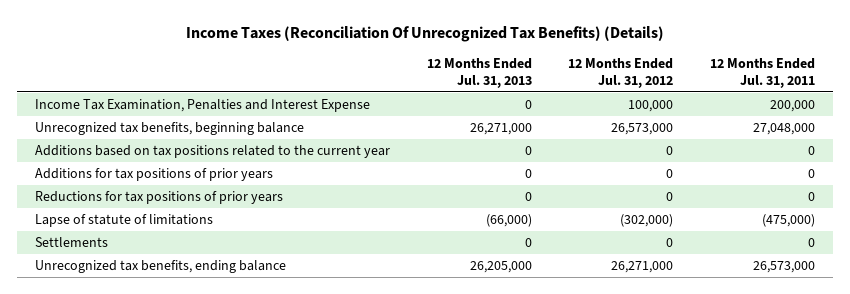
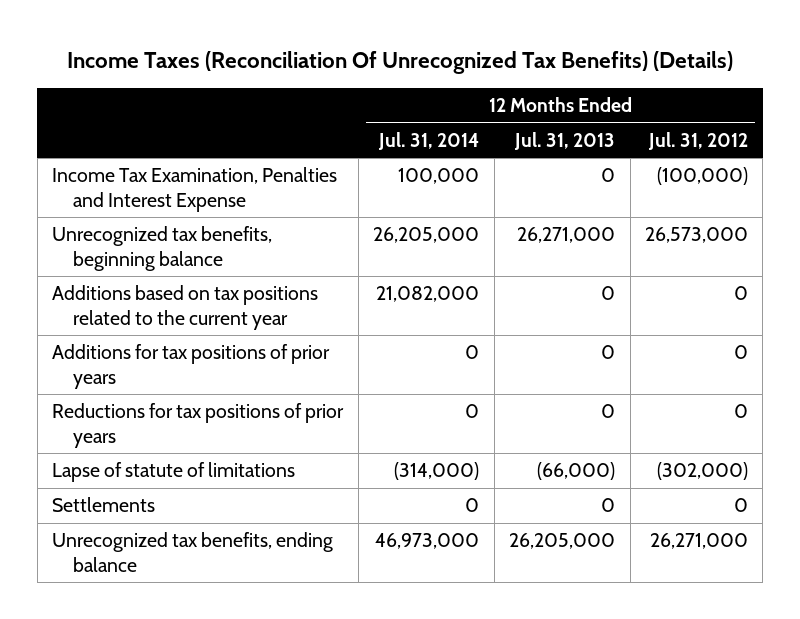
[709,57,815,88] 12 Months Ended Jul. 31, 2011 -> none
none -> [378,131,480,150] Jul. 31, 2014
[628,100,674,113] 100,000 -> [656,167,748,186] (100,000)

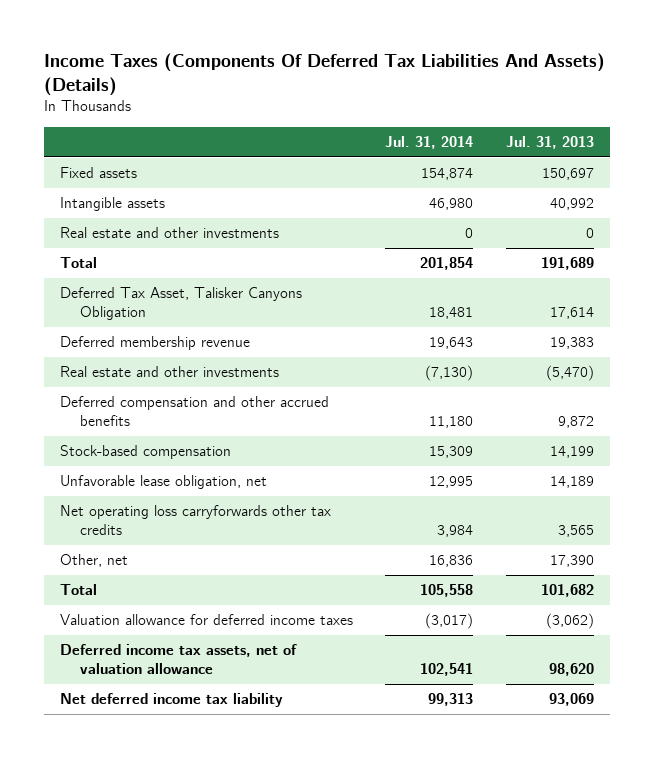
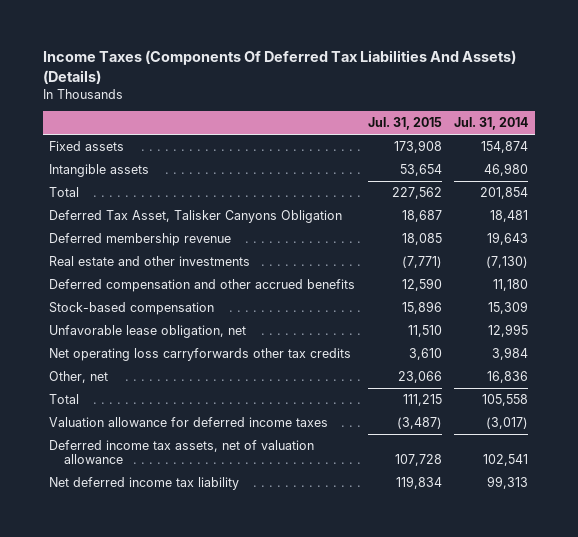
[505,135,594,149] Jul. 31, 2013 -> none
none -> [367,117,442,131] Jul. 31, 2015
[59,227,279,239] Real estate and other investments -> none

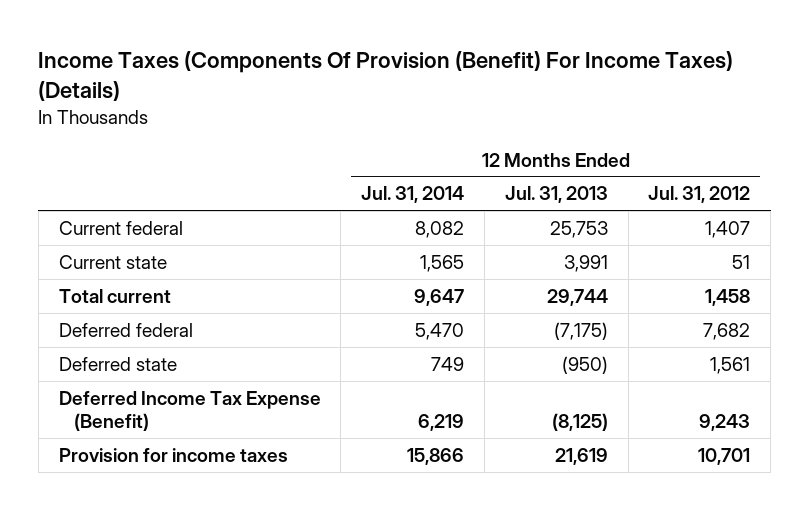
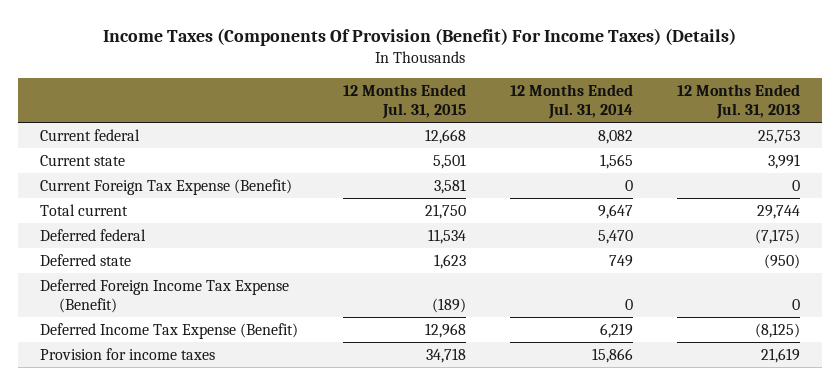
[648,186,751,204] Jul. 31, 2012 -> none
none -> [342,83,466,119] 12 Months Ended Jul. 31, 2015
none -> [40,178,293,195] Current Foreign Tax Expense (Benefit)
none -> [40,278,290,314] Deferred Foreign Income Tax Expense (Benefit)

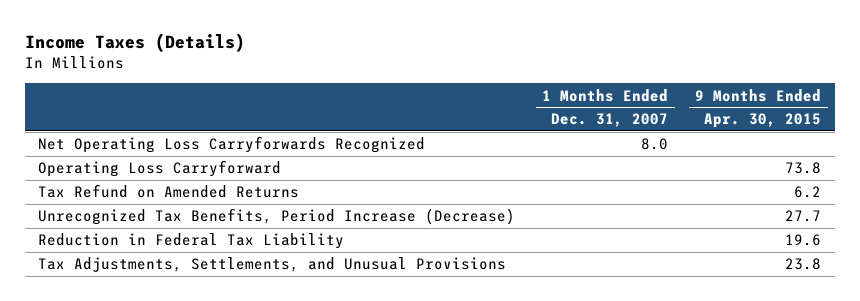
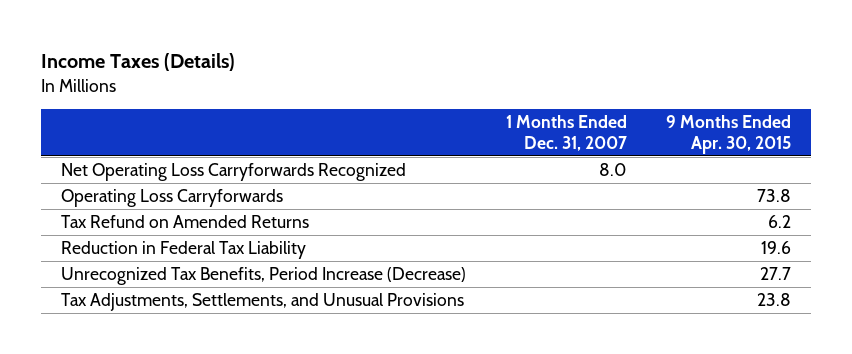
[38,160,282,178] Operating Loss Carryforward -> [60,189,283,208] Operating Loss Carryforwards
[38,208,516,226] Unrecognized Tax Benefits, Period Increase (Decrease) -> [60,267,466,286] Unrecognized Tax Benefits, Period Increase (Decrease)

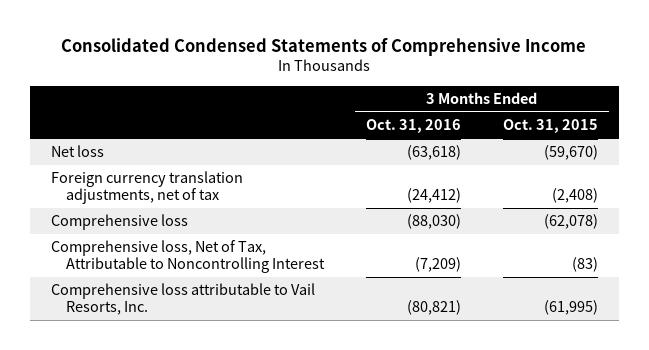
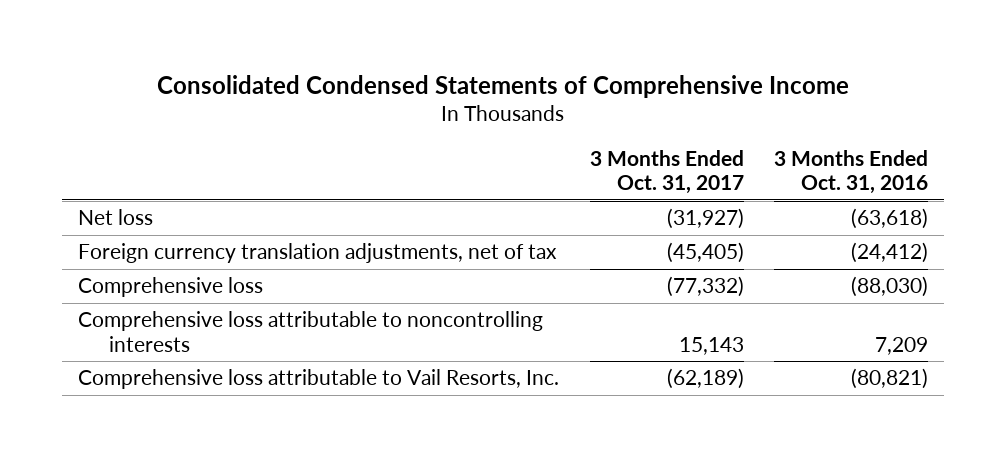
[502,119,598,134] Oct. 31, 2015 -> none
none -> [589,149,744,194] 3 Months Ended Oct. 31, 2017
[50,240,325,273] Comprehensive loss, Net of Tax, Attributable to Noncontrolling Interest -> [77,311,543,352] Comprehensive loss attributable to noncontrolling interests
[414,256,461,272] (7,209) -> [875,336,929,355] 7,209

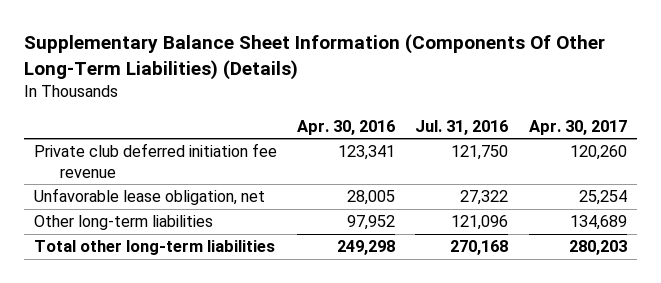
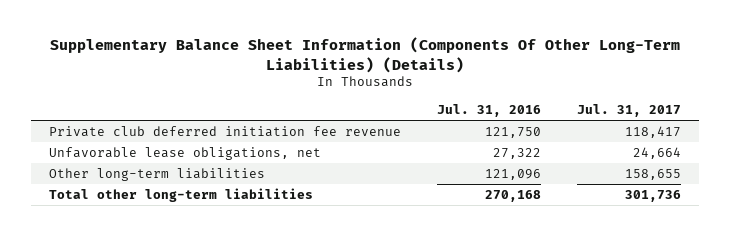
[297,119,396,135] Apr. 30, 2016 -> none
[528,119,627,135] Apr. 30, 2017 -> none
none -> [577,103,682,117] Jul. 31, 2017
[33,188,265,206] Unfavorable lease obligation, net -> [49,147,322,161] Unfavorable lease obligations, net

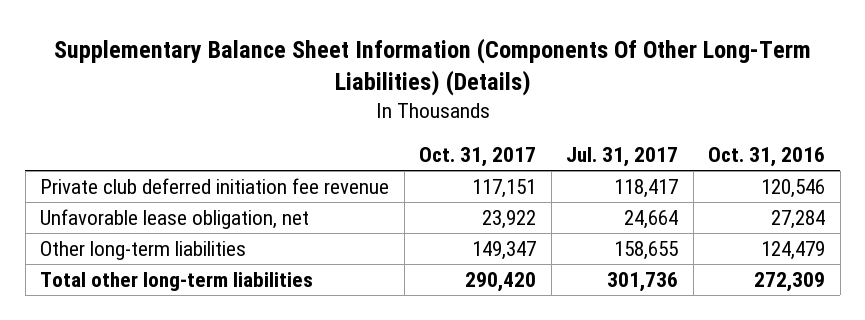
[437,103,542,117] Jul. 31, 2016 -> none
none -> [419,147,537,168] Oct. 31, 2017
none -> [708,147,826,168] Oct. 31, 2016
[49,147,322,161] Unfavorable lease obligations, net -> [40,208,310,229] Unfavorable lease obligation, net

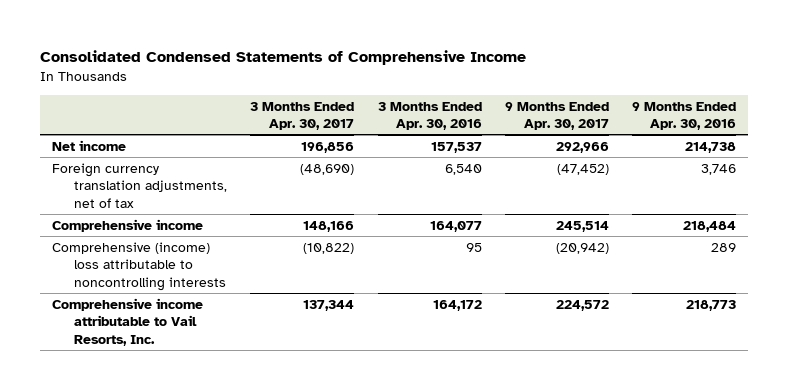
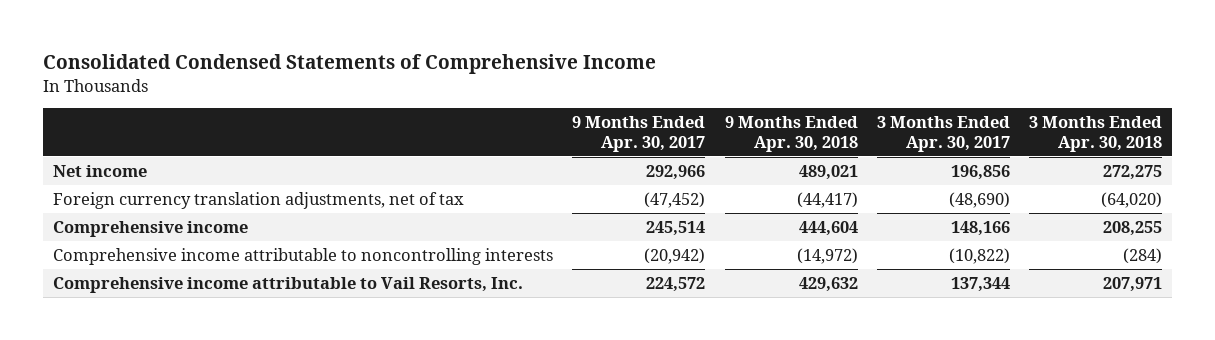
[377,101,482,131] 3 Months Ended Apr. 30, 2016 -> none
[632,101,737,131] 9 Months Ended Apr. 30, 2016 -> none
none -> [724,116,858,152] 9 Months Ended Apr. 30, 2018
none -> [1029,116,1163,152] 3 Months Ended Apr. 30, 2018
[51,241,227,291] Comprehensive (income) loss attributable to noncontrolling interests -> [52,248,553,266] Comprehensive income attributable to noncontrolling interests

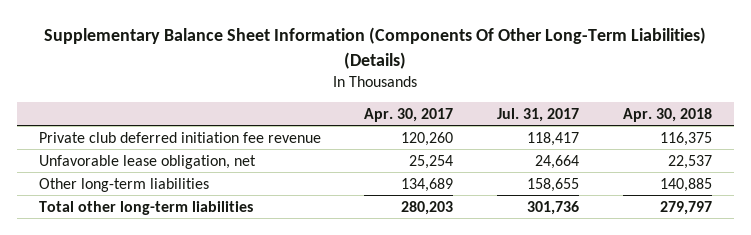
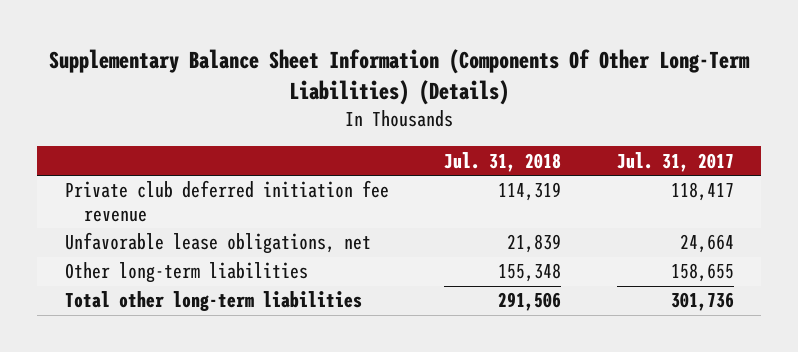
[364,108,454,123] Apr. 30, 2017 -> none
[623,108,713,123] Apr. 30, 2018 -> none
none -> [444,151,562,172] Jul. 31, 2018
[38,154,256,169] Unfavorable lease obligation, net -> [64,232,371,255] Unfavorable lease obligations, net

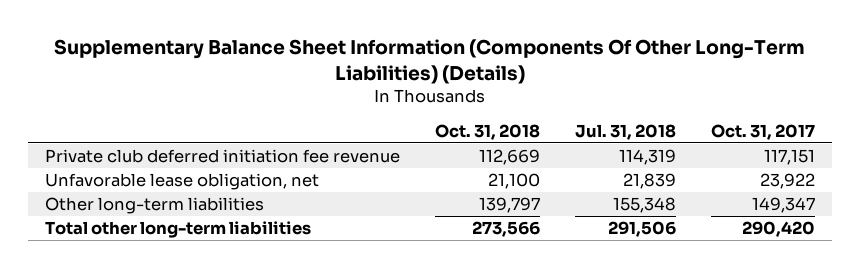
[616,151,734,172] Jul. 31, 2017 -> none
none -> [435,123,541,140] Oct. 31, 2018
none -> [710,123,815,140] Oct. 31, 2017
[64,232,371,255] Unfavorable lease obligations, net -> [45,173,320,191] Unfavorable lease obligation, net

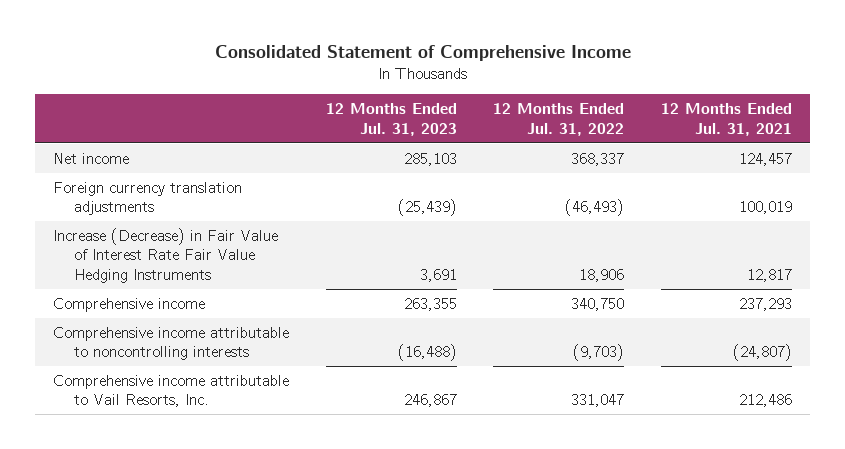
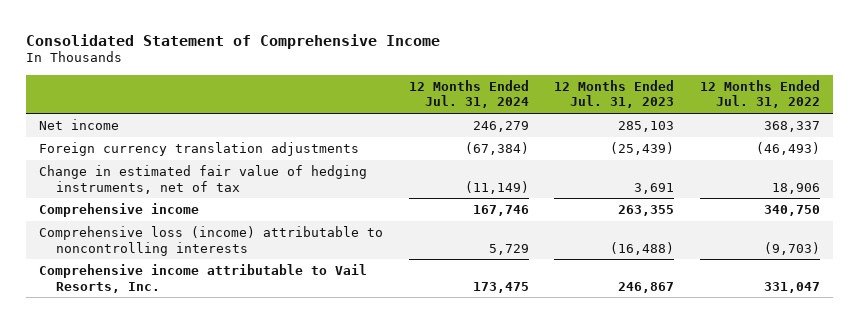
[661,103,793,136] 12 Months Ended Jul. 31, 2021 -> none
none -> [408,79,529,109] 12 Months Ended Jul. 31, 2024
[52,227,278,283] Increase (Decrease) in Fair Value of Interest Rate Fair Value Hedging Instruments -> [39,164,368,194] Change in estimated fair value of hedging instruments, net of tax
[52,326,289,361] Comprehensive income attributable to noncontrolling interests -> [39,225,384,256] Comprehensive loss (income) attributable to noncontrolling interests

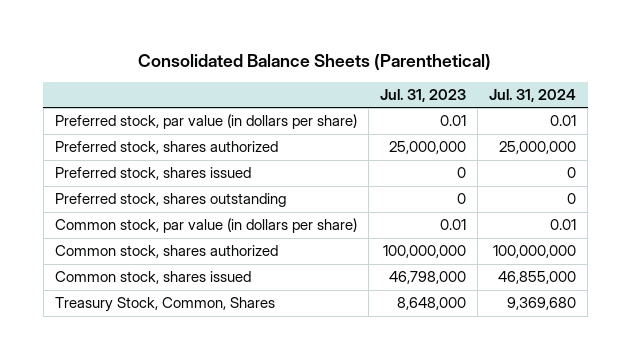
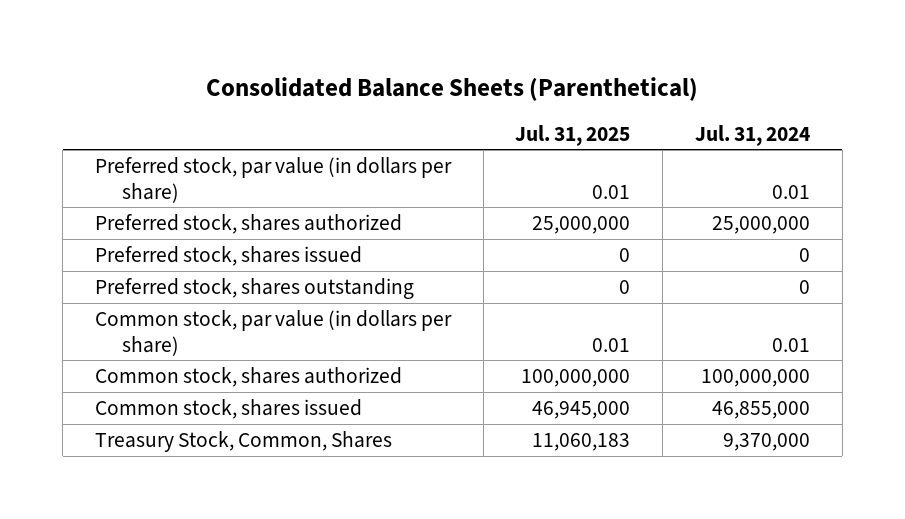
[379,88,466,102] Jul. 31, 2023 -> none
none -> [515,124,631,146] Jul. 31, 2025
[506,297,576,311] 9,369,680 -> [723,432,811,451] 9,370,000

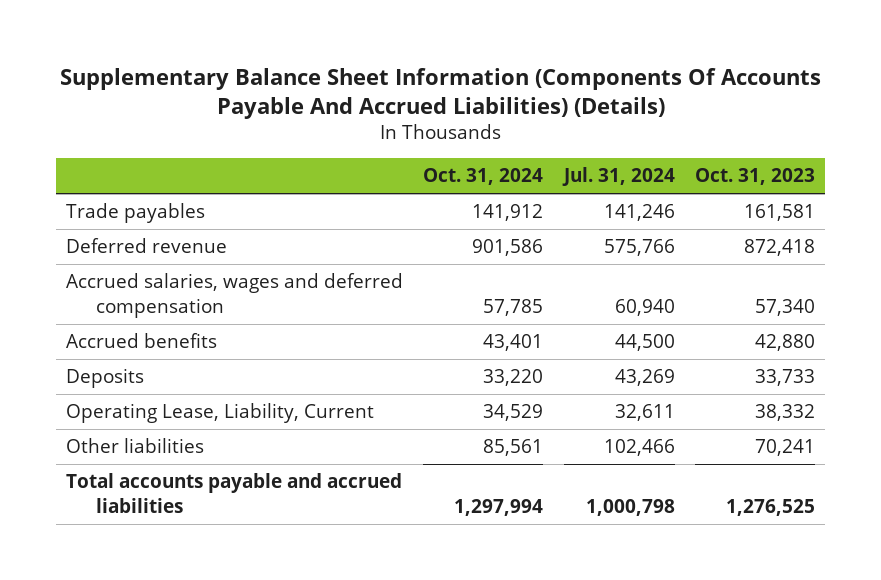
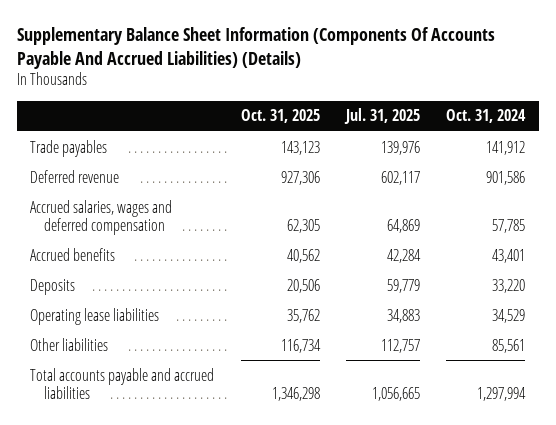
[561,167,675,187] Jul. 31, 2024 -> none
[695,168,816,186] Oct. 31, 2023 -> none
none -> [240,109,320,124] Oct. 31, 2025
none -> [344,108,421,125] Jul. 31, 2025
[66,403,375,424] Operating Lease, Liability, Current -> [30,307,160,325] Operating lease liabilities

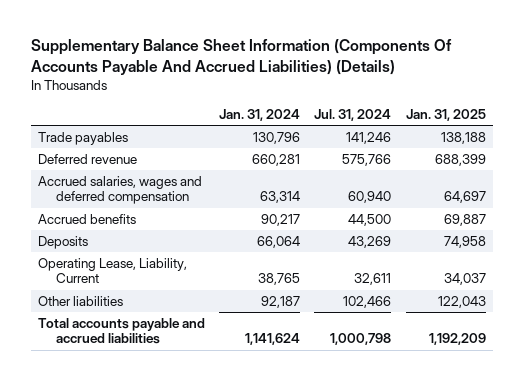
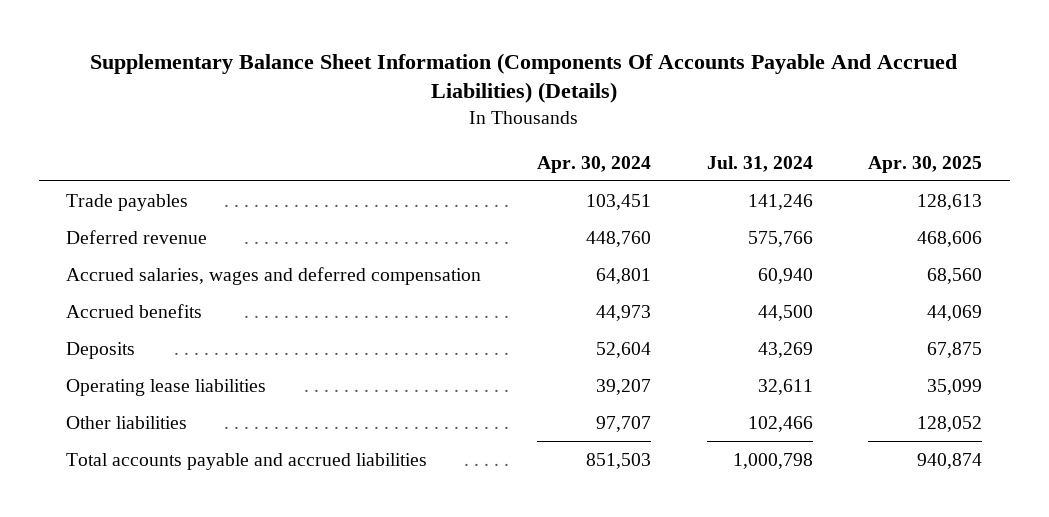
[218,108,300,121] Jan. 31, 2024 -> none
[405,108,486,121] Jan. 31, 2025 -> none
none -> [537,155,652,173] Apr. 30, 2024
none -> [868,155,983,173] Apr. 30, 2025
[37,257,187,284] Operating Lease, Liability, Current -> [66,378,267,396] Operating lease liabilities

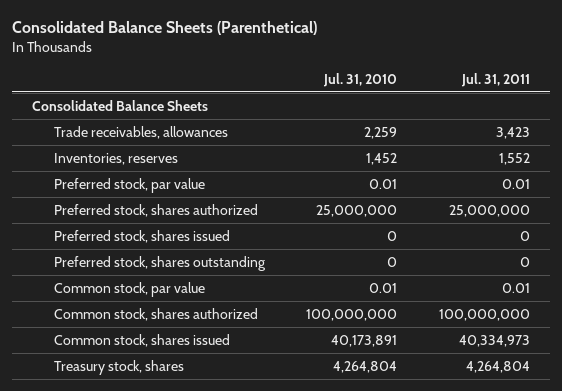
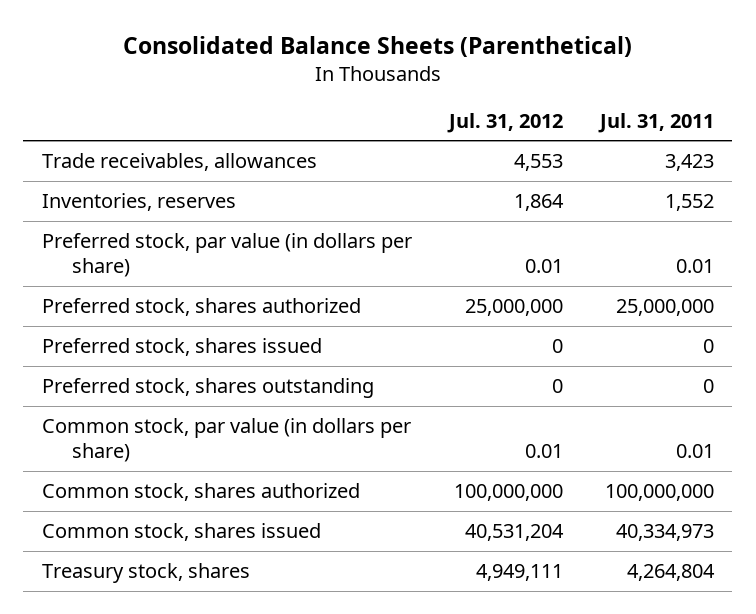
[323,72,398,87] Jul. 31, 2010 -> none
none -> [446,112,563,133] Jul. 31, 2012
[32,99,209,111] Consolidated Balance Sheets -> none
[54,177,206,193] Preferred stock, par value -> [41,232,412,278] Preferred stock, par value (in dollars per share)
[54,281,206,297] Common stock, par value -> [41,417,411,463] Common stock, par value (in dollars per share)

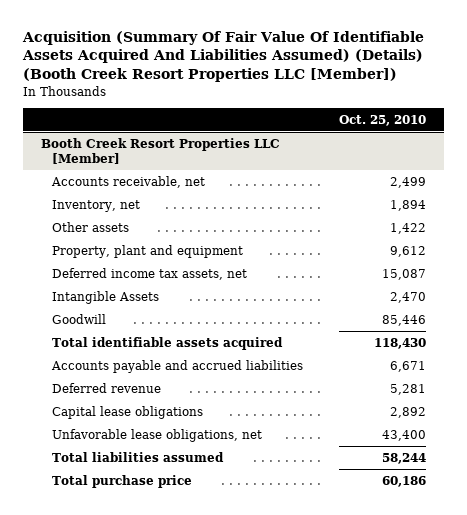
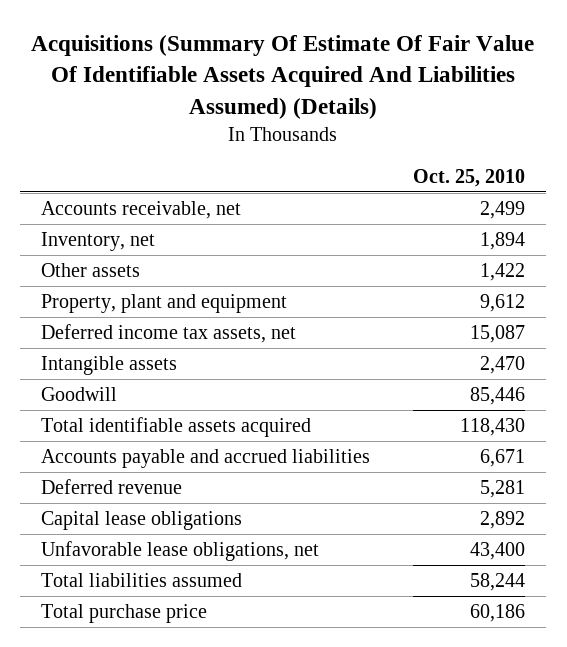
[21,30,424,83] Acquisition (Summary Of Fair Value Of Identifiable Assets Acquired And Liabilities Assumed) (Details) (Booth Creek Resort Properties LLC [Member]) -> [31,35,535,119] Acquisitions (Summary Of Estimate Of Fair Value Of Identifiable Assets Acquired And Liabilities Assumed) (Details)
[40,137,280,164] Booth Creek Resort Properties LLC [Member] -> none
[52,290,160,304] Intangible Assets -> [41,356,178,376] Intangible assets

